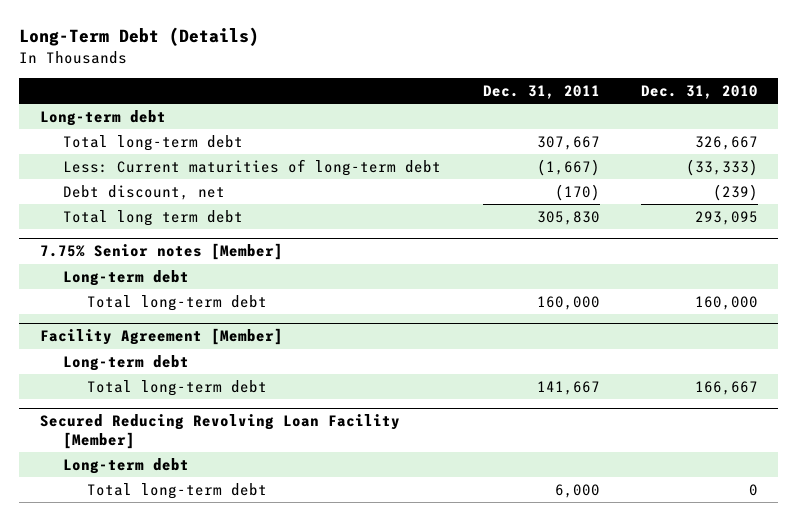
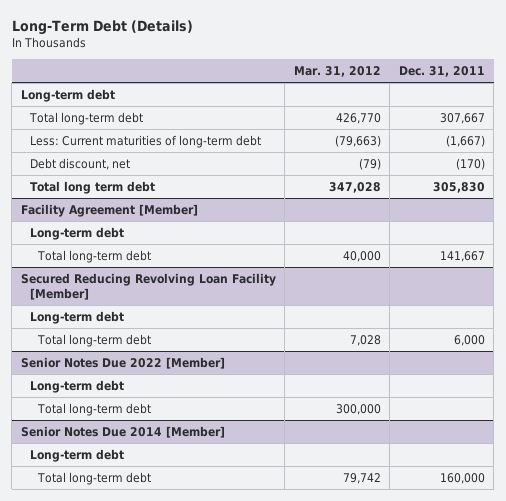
[640,84,758,99] Dec. 31, 2010 -> none
none -> [293,66,381,78] Mar. 31, 2012
[39,243,283,261] 7.75% Senior notes [Member] -> none
[63,269,190,286] Long-term debt -> none
[87,294,268,311] Total long-term debt -> none
none -> [20,356,225,369] Senior Notes Due 2022 [Member]
none -> [29,379,124,393] Long-term debt
none -> [37,402,152,416] Total long-term debt
none -> [20,425,225,438] Senior Notes Due 2014 [Member]
none -> [29,448,124,462] Long-term debt
none -> [37,471,152,485] Total long-term debt

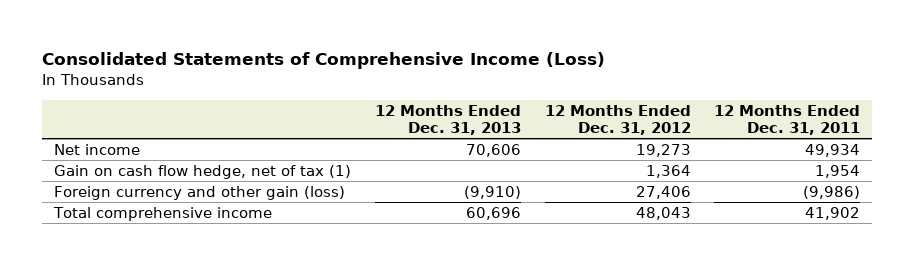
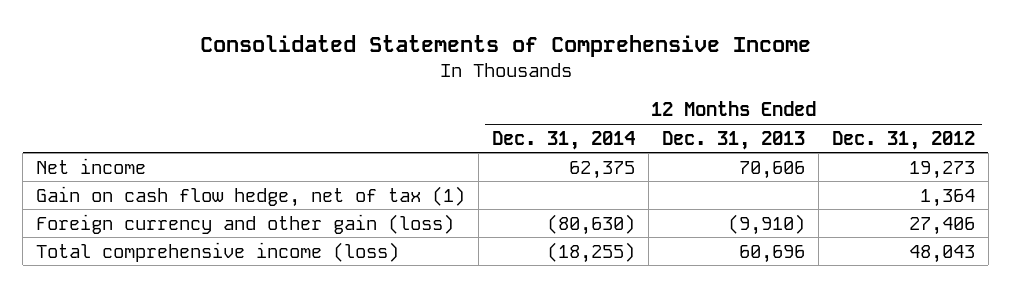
[42,52,606,70] Consolidated Statements of Comprehensive Income (Loss) -> [199,34,811,57] Consolidated Statements of Comprehensive Income
[714,104,861,136] 12 Months Ended Dec. 31, 2011 -> none
none -> [492,130,636,150] Dec. 31, 2014
[53,206,273,221] Total comprehensive income -> [36,241,400,262] Total comprehensive income (loss)

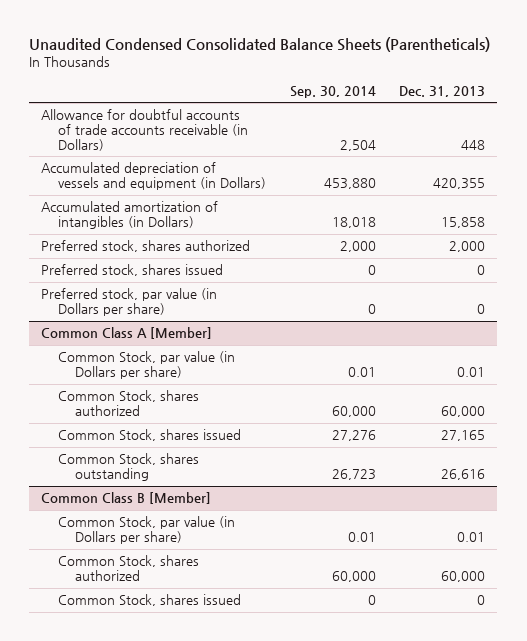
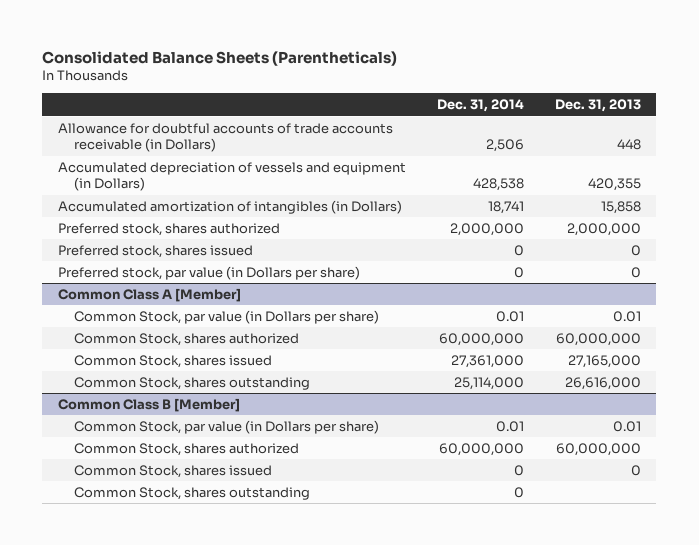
[29,36,491,52] Unaudited Condensed Consolidated Balance Sheets (Parentheticals) -> [42,50,398,66] Consolidated Balance Sheets (Parentheticals)
[289,85,376,98] Sep. 30, 2014 -> none
none -> [436,99,524,113] Dec. 31, 2014
[449,241,486,253] 2,000 -> [566,223,641,237] 2,000,000
[441,406,486,418] 60,000 -> [555,333,641,347] 60,000,000
[441,430,486,442] 27,165 -> [567,355,641,369] 27,165,000
[441,469,486,481] 26,616 -> [564,377,641,391] 26,616,000
[441,571,486,583] 60,000 -> [555,443,641,457] 60,000,000
none -> [73,487,310,501] Common Stock, shares outstanding

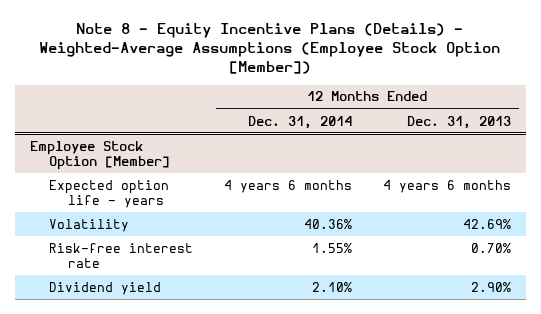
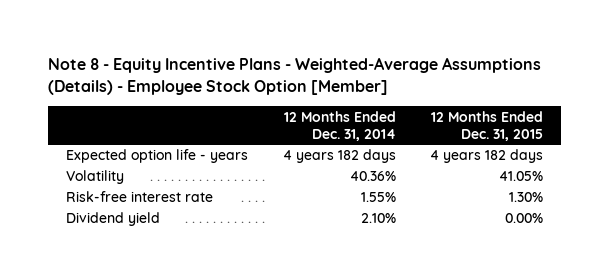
[39,22,501,75] Note 8 - Equity Incentive Plans (Details) - Weighted-Average Assumptions (Employee Stock Option [Member]) -> [48,57,542,96] Note 8 - Equity Incentive Plans - Weighted-Average Assumptions (Details) - Employee Stock Option [Member]
[406,115,511,129] Dec. 31, 2013 -> none
none -> [431,110,544,141] 12 Months Ended Dec. 31, 2015
[29,140,171,170] Employee Stock Option [Member] -> none
[224,179,353,193] 4 years 6 months -> [282,149,396,164] 4 years 182 days

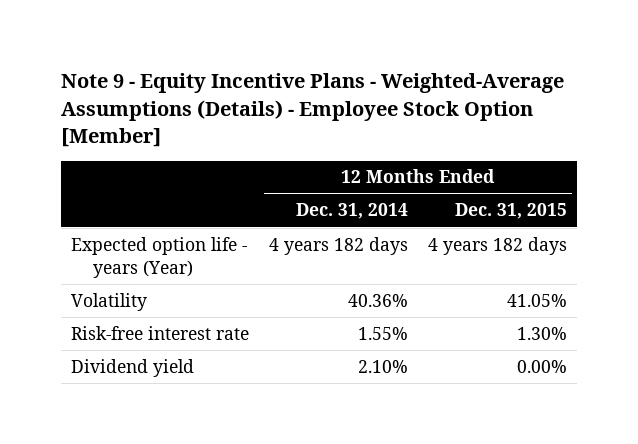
[48,57,542,96] Note 8 - Equity Incentive Plans - Weighted-Average Assumptions (Details) - Employee Stock Option [Member] -> [61,73,565,148] Note 9 - Equity Incentive Plans - Weighted-Average Assumptions (Details) - Employee Stock Option [Member]
[65,149,248,164] Expected option life - years -> [71,236,248,278] Expected option life - years (Year)

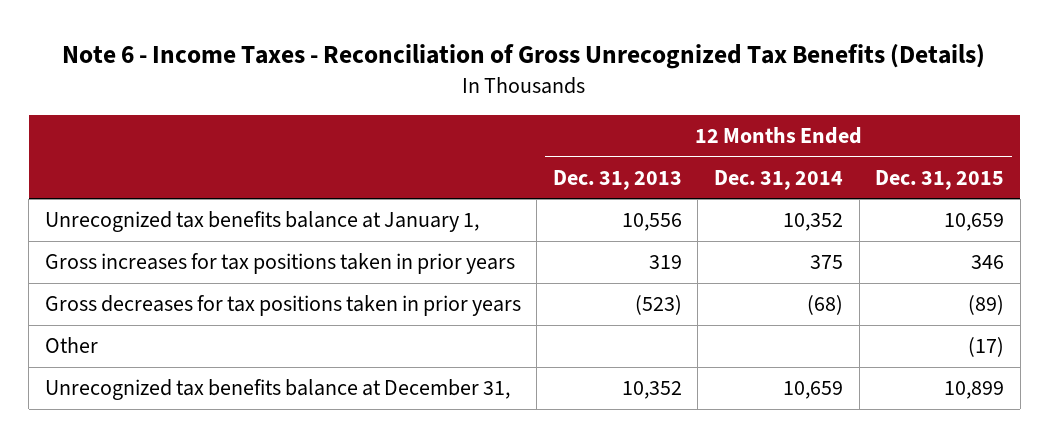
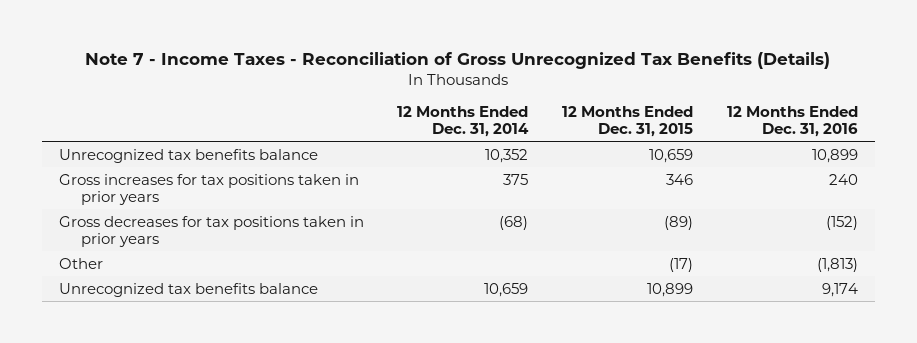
[62,43,986,69] Note 6 - Income Taxes - Reconciliation of Gross Unrecognized Tax Benefits (Details) -> [85,51,831,69] Note 7 - Income Taxes - Reconciliation of Gross Unrecognized Tax Benefits (Details)
[552,169,682,190] Dec. 31, 2013 -> none
none -> [727,106,859,138] 12 Months Ended Dec. 31, 2016
[44,211,479,233] Unrecognized tax benefits balance at January 1, -> [58,148,318,163] Unrecognized tax benefits balance
[44,379,510,401] Unrecognized tax benefits balance at December 31, -> [58,282,318,297] Unrecognized tax benefits balance

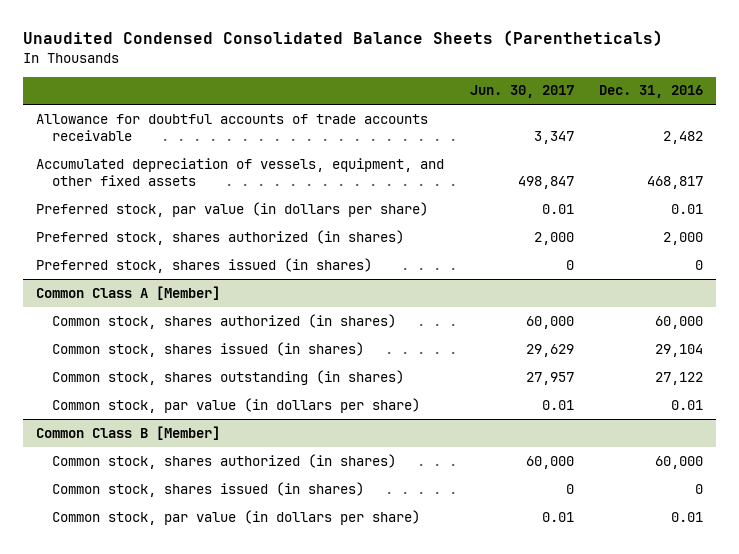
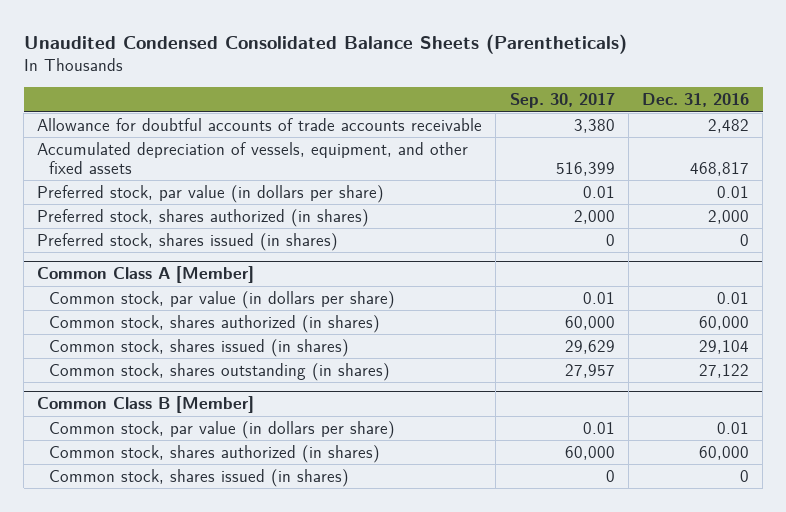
[469,85,574,99] Jun. 30, 2017 -> none
none -> [509,93,615,109] Sep. 30, 2017
[51,397,420,413] Common stock, par value (in dollars per share) -> [49,290,396,309] Common stock, par value (in dollars per share)
[51,509,420,525] Common stock, par value (in dollars per share) -> [49,420,396,439] Common stock, par value (in dollars per share)

